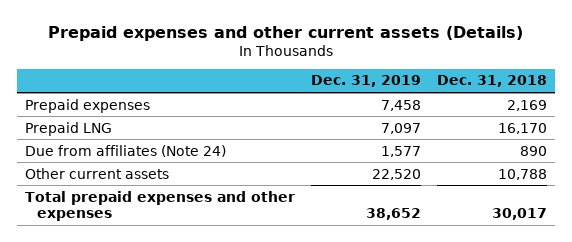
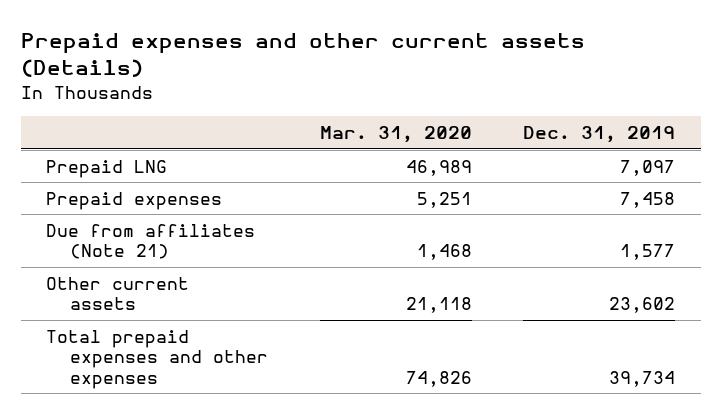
[437,75,548,88] Dec. 31, 2018 -> none
none -> [319,126,472,144] Mar. 31, 2020
[25,98,151,113] Prepaid expenses -> [46,191,223,210] Prepaid expenses
[25,144,227,157] Due from affiliates (Note 24) -> [46,223,256,260] Due from affiliates (Note 21)
[372,168,422,180] 22,520 -> [609,297,676,314] 23,602
[366,207,422,220] 38,652 -> [609,370,676,387] 39,734

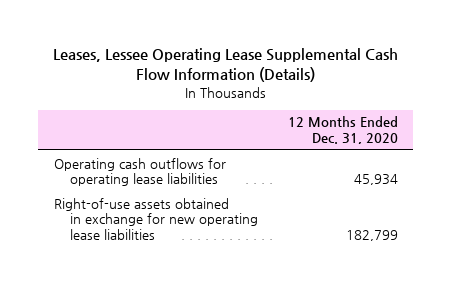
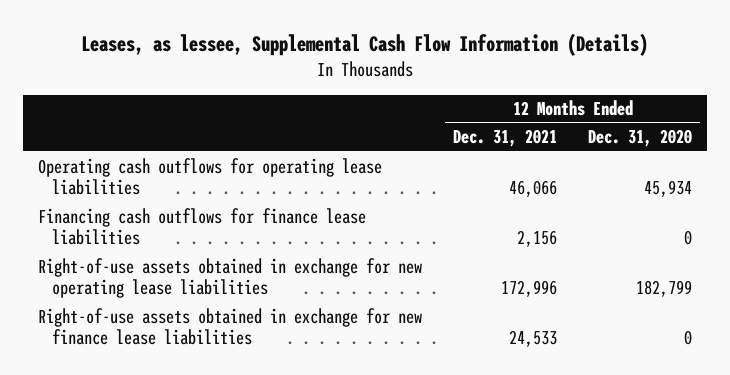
[52,47,398,82] Leases, Lessee Operating Lease Supplemental Cash Flow Information (Details) -> [81,33,649,57] Leases, as lessee, Supplemental Cash Flow Information (Details)
none -> [453,129,558,148] Dec. 31, 2021
none -> [38,207,367,246] Financing cash outflows for finance lease liabilities
none -> [38,307,423,346] Right-of-use assets obtained in exchange for new finance lease liabilities

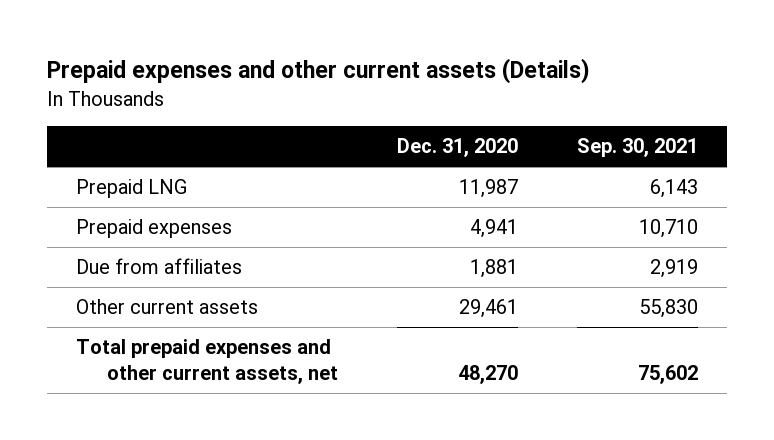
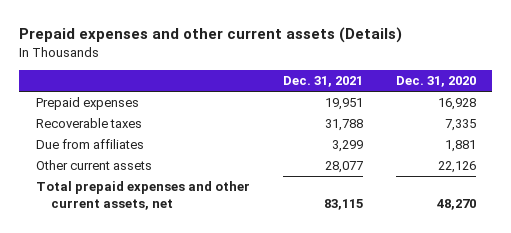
[576,138,698,158] Sep. 30, 2021 -> none
none -> [282,76,363,88] Dec. 31, 2021
[76,179,188,199] Prepaid LNG -> none
[470,219,519,239] 4,941 -> [437,98,476,111] 16,928
none -> [35,118,142,129] Recoverable taxes
[459,299,519,319] 29,461 -> [437,161,476,174] 22,126

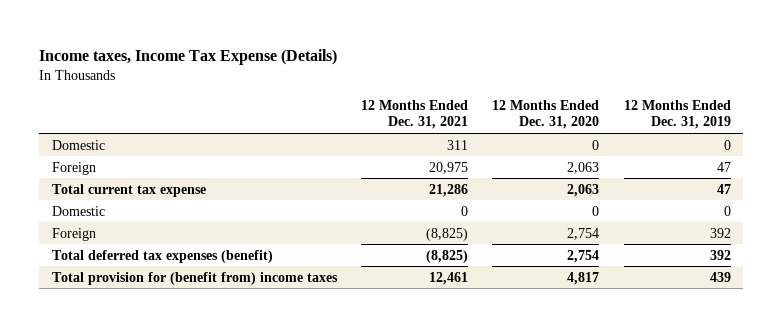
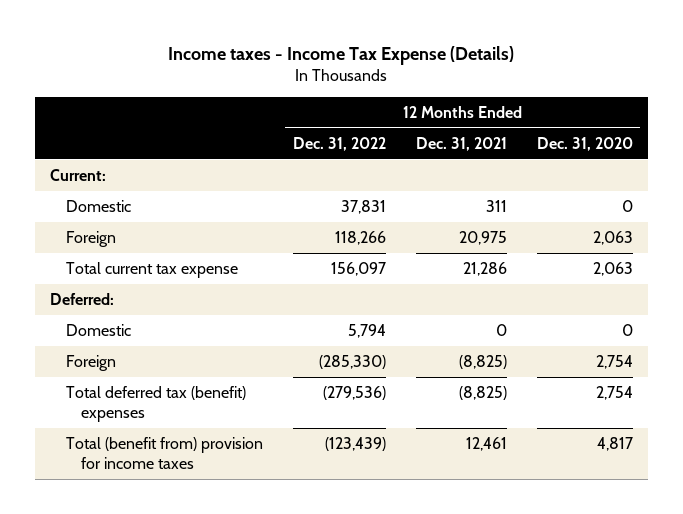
[39,49,338,66] Income taxes, Income Tax Expense (Details) -> [168,45,515,65] Income taxes - Income Tax Expense (Details)
[623,99,731,130] 12 Months Ended Dec. 31, 2019 -> none
none -> [292,136,386,151] Dec. 31, 2022
none -> [50,169,107,182] Current:
none -> [50,293,115,306] Deferred:
[51,249,273,263] Total deferred tax expenses (benefit) -> [65,386,246,423] Total deferred tax (benefit) expenses
[51,271,338,285] Total provision for (benefit from) income taxes -> [65,437,263,470] Total (benefit from) provision for income taxes

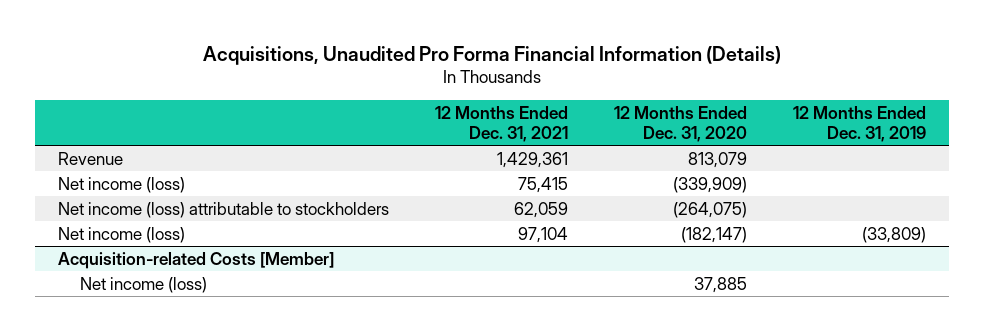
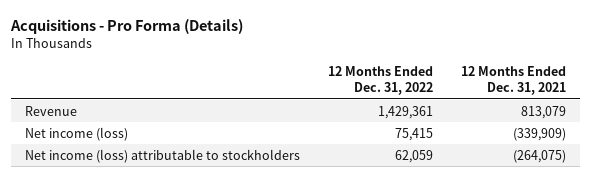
[202,45,781,65] Acquisitions, Unaudited Pro Forma Financial Information (Details) -> [10,18,244,34] Acquisitions - Pro Forma (Details)
[613,106,747,142] 12 Months Ended Dec. 31, 2020 -> none
[793,106,927,142] 12 Months Ended Dec. 31, 2019 -> none
none -> [328,66,434,96] 12 Months Ended Dec. 31, 2022
[57,226,185,243] Net income (loss) -> none
[57,251,334,269] Acquisition-related Costs [Member] -> none
[79,276,207,293] Net income (loss) -> none
[496,151,568,168] 1,429,361 -> [521,105,567,119] 813,079
[517,176,568,193] 75,415 -> [513,127,567,141] (339,909)
[513,201,568,218] 62,059 -> [513,149,567,163] (264,075)

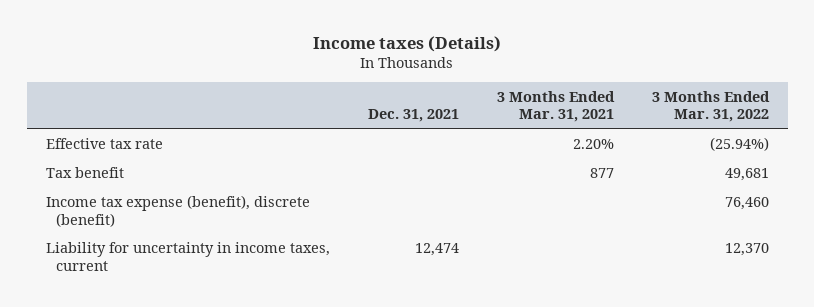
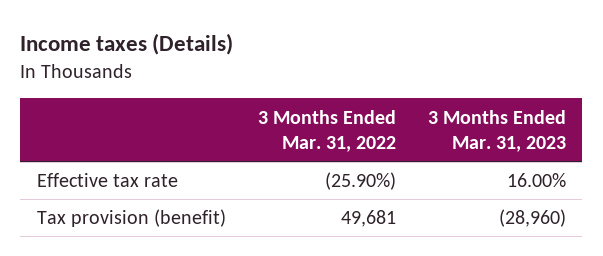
[367,109,459,123] Dec. 31, 2021 -> none
[496,90,615,123] 3 Months Ended Mar. 31, 2021 -> none
none -> [428,109,567,153] 3 Months Ended Mar. 31, 2023
[45,195,310,227] Income tax expense (benefit), discrete (benefit) -> none
[45,242,330,271] Liability for uncertainty in income taxes, current -> none
[709,137,769,152] (25.94%) -> [324,172,396,191] (25.90%)
[45,167,124,179] Tax benefit -> [36,209,226,228] Tax provision (benefit)

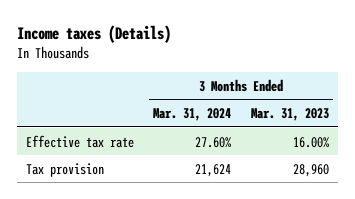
[257,109,396,153] 3 Months Ended Mar. 31, 2022 -> none
none -> [153,108,232,122] Mar. 31, 2024
[36,209,226,228] Tax provision (benefit) -> [26,162,105,177] Tax provision
[499,209,567,228] (28,960) -> [292,163,329,177] 28,960

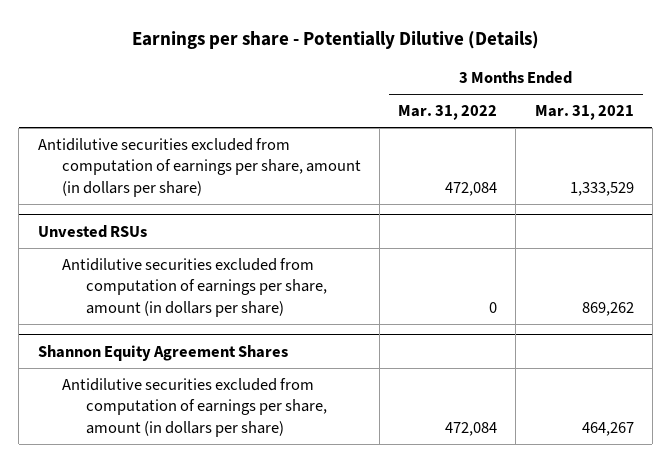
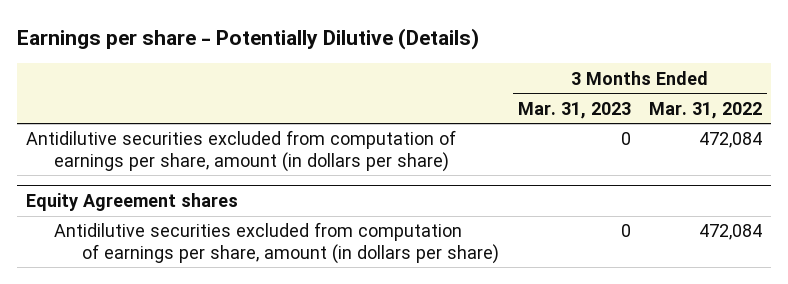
[534,105,634,121] Mar. 31, 2021 -> none
none -> [517,101,631,119] Mar. 31, 2023
[37,224,147,238] Unvested RSUs -> none
[61,257,327,317] Antidilutive securities excluded from computation of earnings per share, amount (in dollars per share) -> none
[37,344,288,361] Shannon Equity Agreement Shares -> [25,193,238,212] Equity Agreement shares

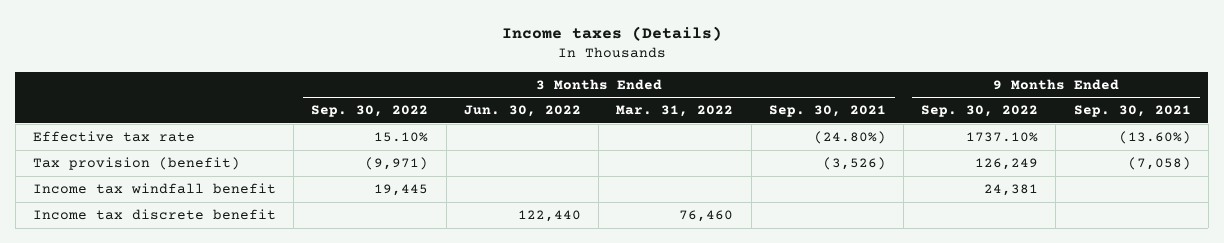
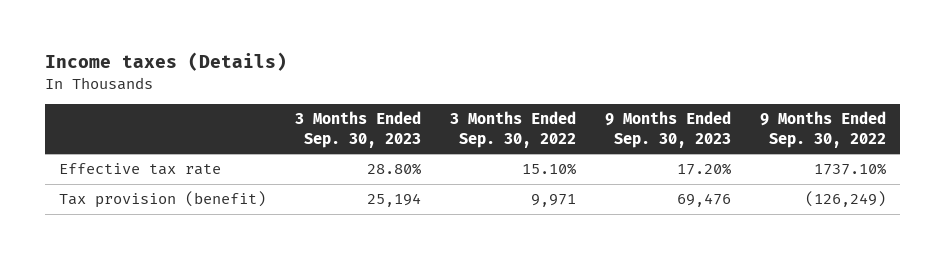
[463,105,581,118] Jun. 30, 2022 -> none
[616,105,734,118] Mar. 31, 2022 -> none
[768,105,886,118] Sep. 30, 2021 -> none
[1073,105,1191,118] Sep. 30, 2021 -> none
none -> [295,111,422,148] 3 Months Ended Sep. 30, 2023
none -> [604,111,731,148] 9 Months Ended Sep. 30, 2023
[33,182,277,194] Income tax windfall benefit -> none
[33,208,277,220] Income tax discrete benefit -> none
[365,156,429,170] (9,971) -> [530,194,576,208] 9,971
[975,157,1039,170] 126,249 -> [804,191,886,208] (126,249)

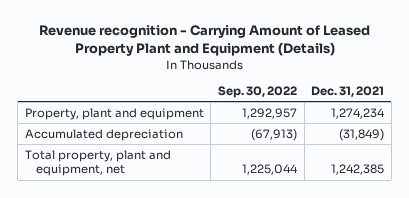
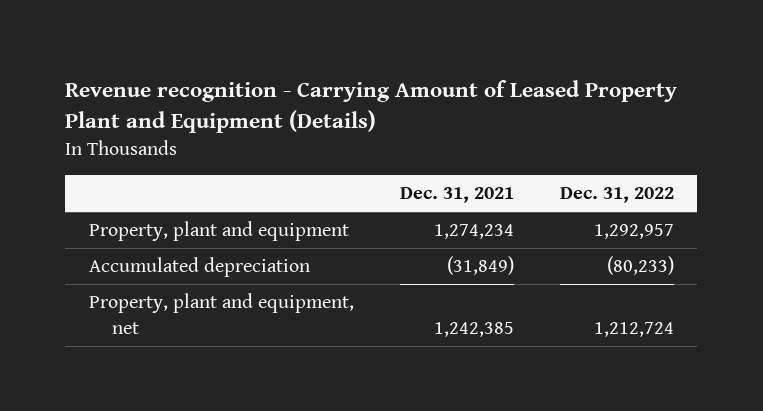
[218,85,298,98] Sep. 30, 2022 -> none
none -> [559,187,674,204] Dec. 31, 2022
[24,149,171,177] Total property, plant and equipment, net -> [88,293,354,335] Property, plant and equipment, net

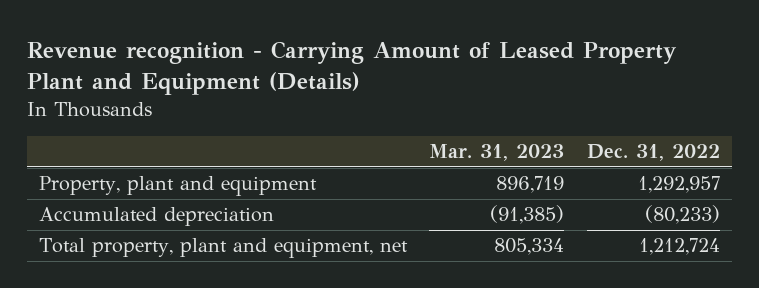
[399,187,514,204] Dec. 31, 2021 -> none
none -> [429,144,565,162] Mar. 31, 2023
[88,293,354,335] Property, plant and equipment, net -> [38,238,408,259] Total property, plant and equipment, net

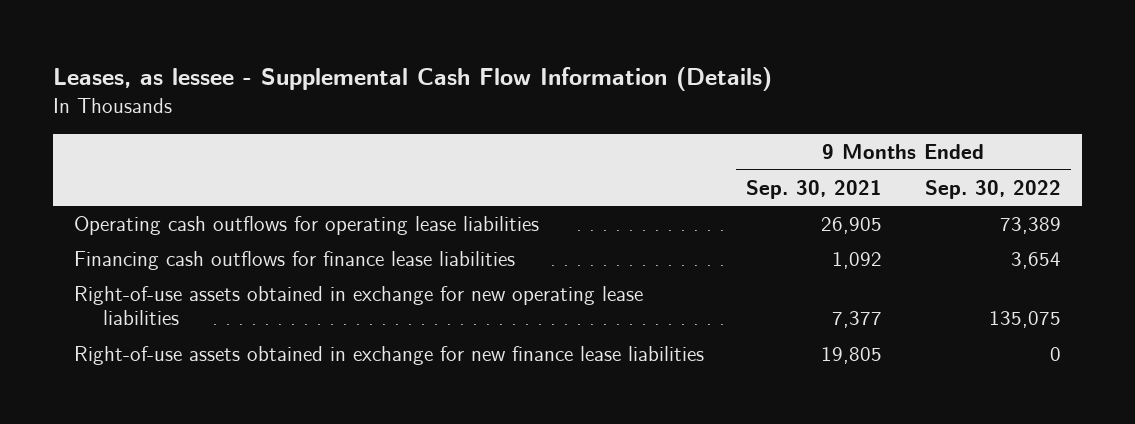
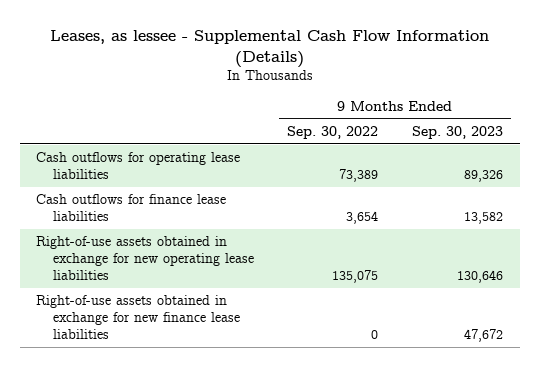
[746,179,883,199] Sep. 30, 2021 -> none
none -> [411,125,503,139] Sep. 30, 2023
[74,215,540,235] Operating cash outflows for operating lease liabilities -> [36,152,241,180] Cash outflows for operating lease liabilities
[74,250,516,270] Financing cash outflows for finance lease liabilities -> [36,194,227,222] Cash outflows for finance lease liabilities

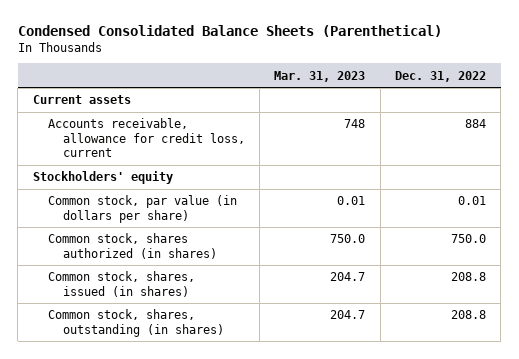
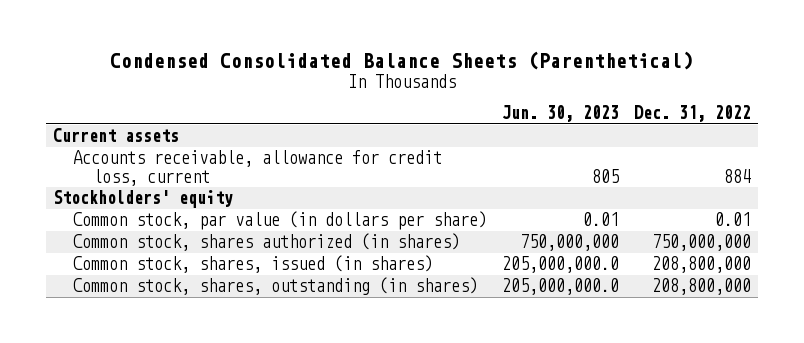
[274,70,366,82] Mar. 31, 2023 -> none
none -> [502,105,620,123] Jun. 30, 2023
[450,234,486,244] 750.0 -> [651,234,751,252] 750,000,000
[450,272,486,282] 208.8 -> [651,256,751,274] 208,800,000
[450,310,486,320] 208.8 -> [651,278,751,296] 208,800,000

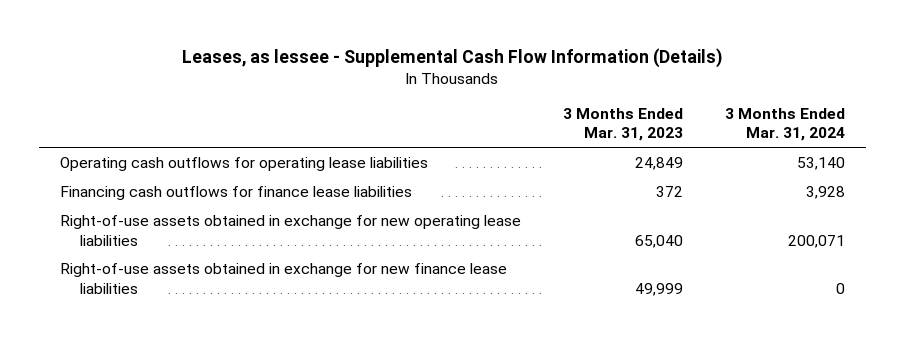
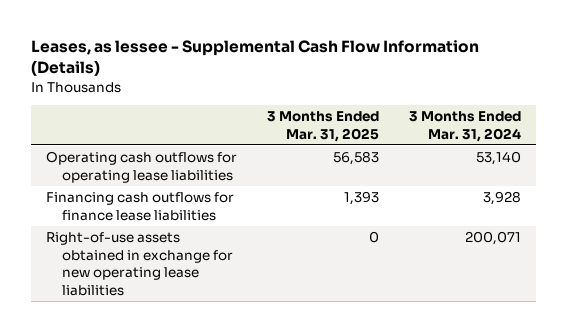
[562,107,683,142] 3 Months Ended Mar. 31, 2023 -> none
none -> [267,111,380,142] 3 Months Ended Mar. 31, 2025
[59,262,507,294] Right-of-use assets obtained in exchange for new finance lease liabilities -> none

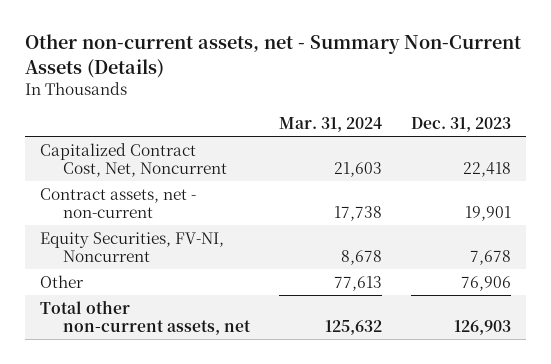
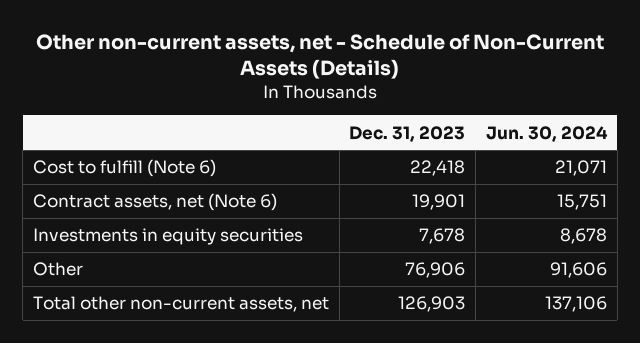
[25,34,522,78] Other non-current assets, net - Summary Non-Current Assets (Details) -> [35,33,604,80] Other non-current assets, net - Schedule of Non-Current Assets (Details)
[279,116,383,132] Mar. 31, 2024 -> none
none -> [486,125,609,142] Jun. 30, 2024
[39,142,228,177] Capitalized Contract Cost, Net, Noncurrent -> [32,159,216,178] Cost to fulfill (Note 6)
[39,187,196,218] Contract assets, net - non-current -> [32,193,277,212] Contract assets, net (Note 6)
[39,231,224,262] Equity Securities, FV-NI, Noncurrent -> [32,228,303,246] Investments in equity securities

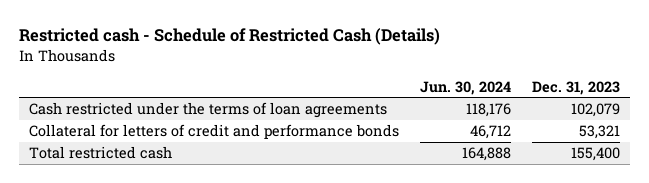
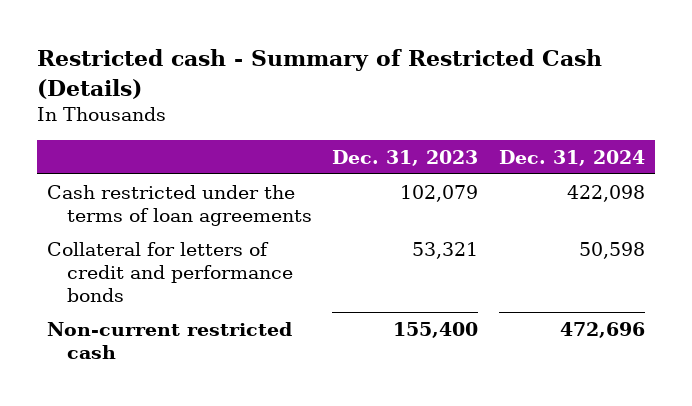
[18,28,440,46] Restricted cash - Schedule of Restricted Cash (Details) -> [36,49,602,99] Restricted cash - Summary of Restricted Cash (Details)
[419,80,511,95] Jun. 30, 2024 -> none
none -> [498,149,645,166] Dec. 31, 2024
[29,146,173,160] Total restricted cash -> [46,321,292,359] Non-current restricted cash

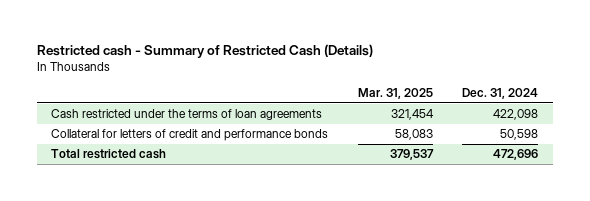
[332,149,479,166] Dec. 31, 2023 -> none
none -> [357,88,433,100] Mar. 31, 2025
[46,321,292,359] Non-current restricted cash -> [51,149,167,160] Total restricted cash

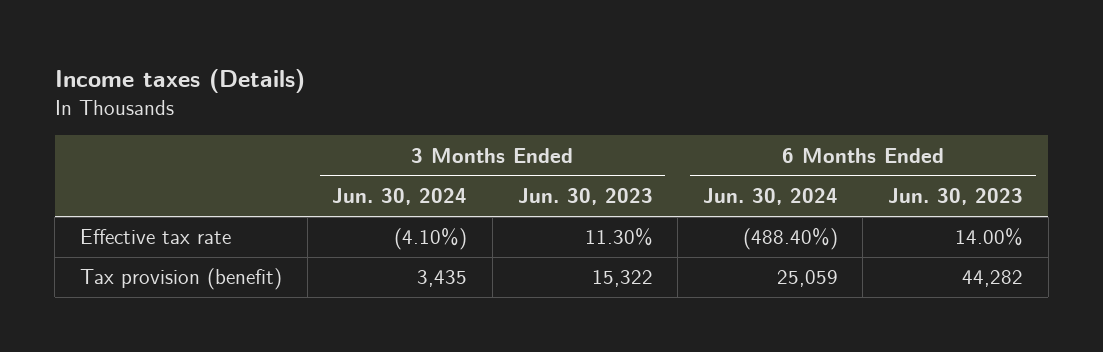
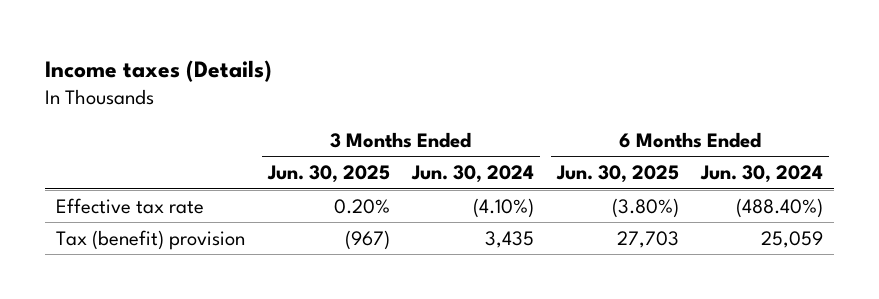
[517,188,653,206] Jun. 30, 2023 -> none
[887,188,1023,206] Jun. 30, 2023 -> none
none -> [266,165,390,184] Jun. 30, 2025
none -> [555,165,679,184] Jun. 30, 2025
[80,268,283,291] Tax provision (benefit) -> [56,229,246,250] Tax (benefit) provision

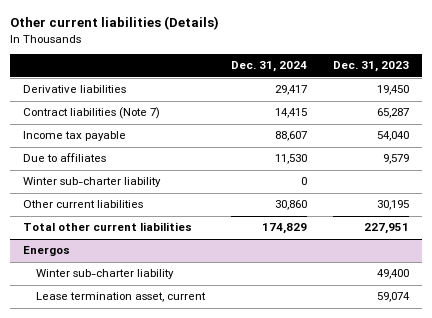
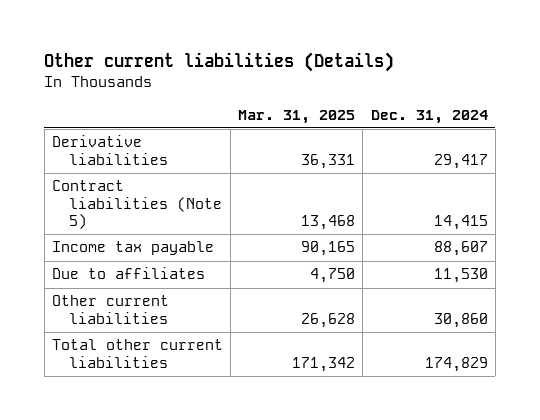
[332,61,409,73] Dec. 31, 2023 -> none
none -> [238,109,356,124] Mar. 31, 2025
[22,107,160,120] Contract liabilities (Note 7) -> [51,180,223,230] Contract liabilities (Note 5)
[22,177,161,188] Winter sub-charter liability -> none
[22,246,70,257] Energos -> none
[35,269,174,280] Winter sub-charter liability -> none
[35,292,206,303] Lease termination asset, current -> none

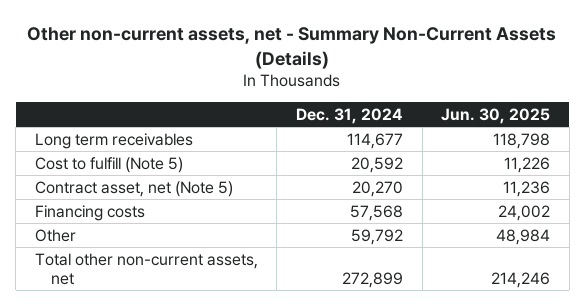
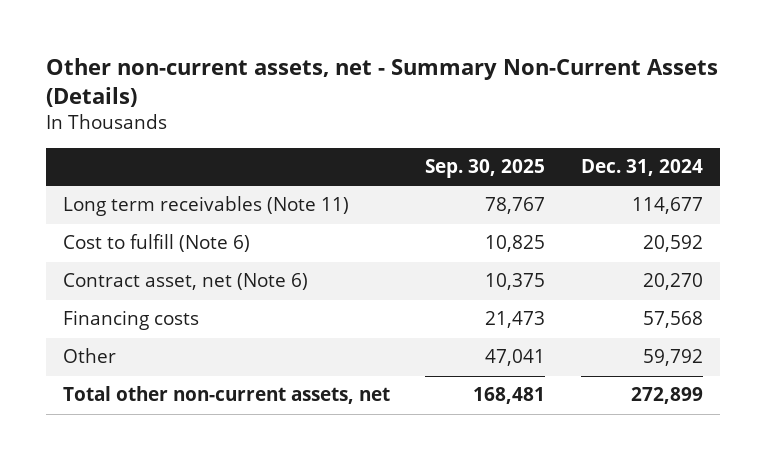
[441,107,551,124] Jun. 30, 2025 -> none
none -> [425,159,546,179] Sep. 30, 2025
[34,132,193,149] Long term receivables -> [63,196,350,217] Long term receivables (Note 11)
[34,156,183,173] Cost to fulfill (Note 5) -> [63,234,251,253] Cost to fulfill (Note 6)
[34,180,233,197] Contract asset, net (Note 5) -> [63,273,309,291] Contract asset, net (Note 6)

